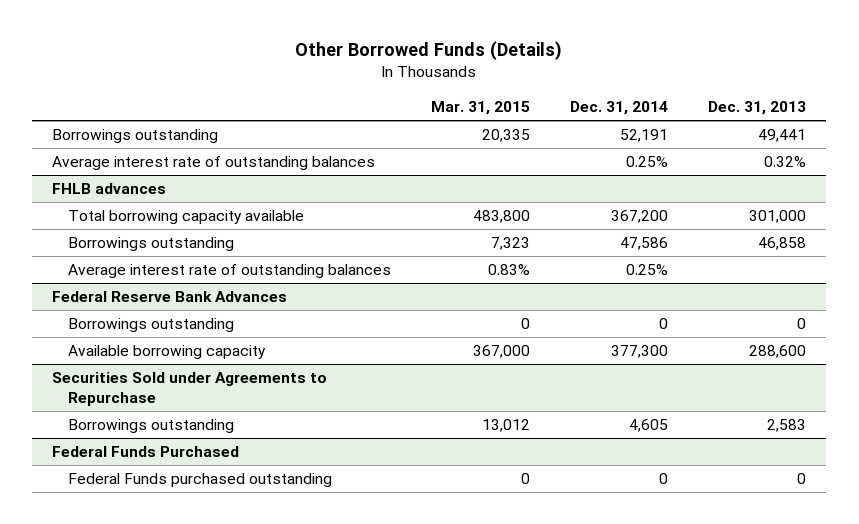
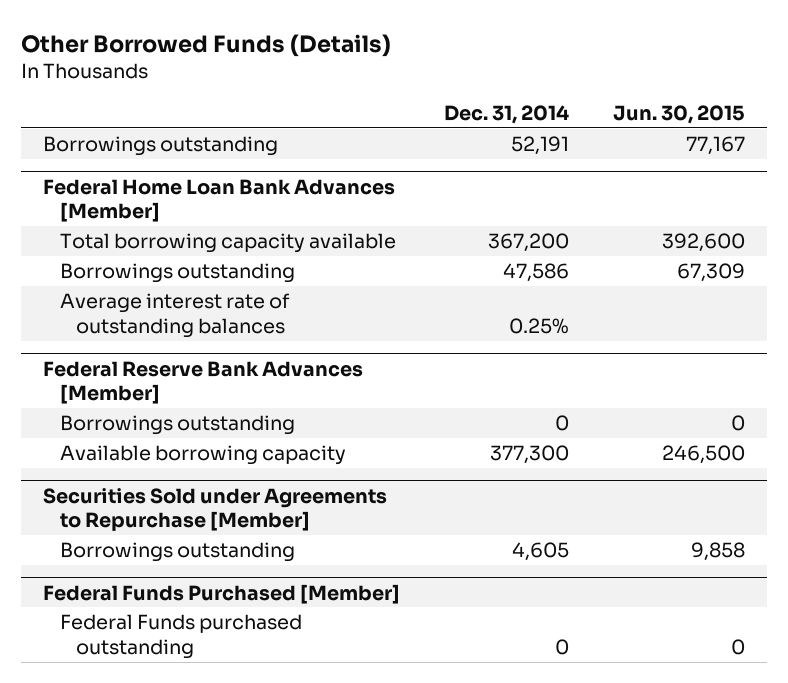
[431,100,531,115] Mar. 31, 2015 -> none
[708,100,807,115] Dec. 31, 2013 -> none
none -> [613,104,746,124] Jun. 30, 2015
[52,156,376,171] Average interest rate of outstanding balances -> none
[52,183,167,195] FHLB advances -> [43,178,396,223] Federal Home Loan Bank Advances [Member]
[52,291,288,303] Federal Reserve Bank Advances -> [43,360,364,405] Federal Reserve Bank Advances [Member]
[52,372,328,406] Securities Sold under Agreements to Repurchase -> [43,487,388,532] Securities Sold under Agreements to Repurchase [Member]
[52,446,240,458] Federal Funds Purchased -> [43,583,401,604] Federal Funds Purchased [Member]

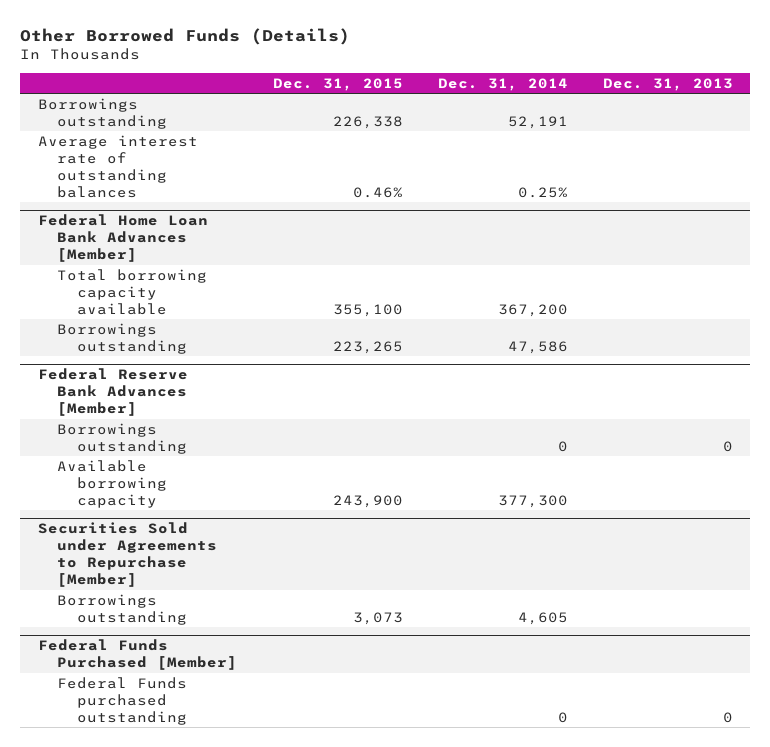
[613,104,746,124] Jun. 30, 2015 -> none
none -> [272,77,403,91] Dec. 31, 2015
none -> [602,77,733,91] Dec. 31, 2013
none -> [37,135,198,198] Average interest rate of outstanding balances
[59,293,290,338] Average interest rate of outstanding balances -> none

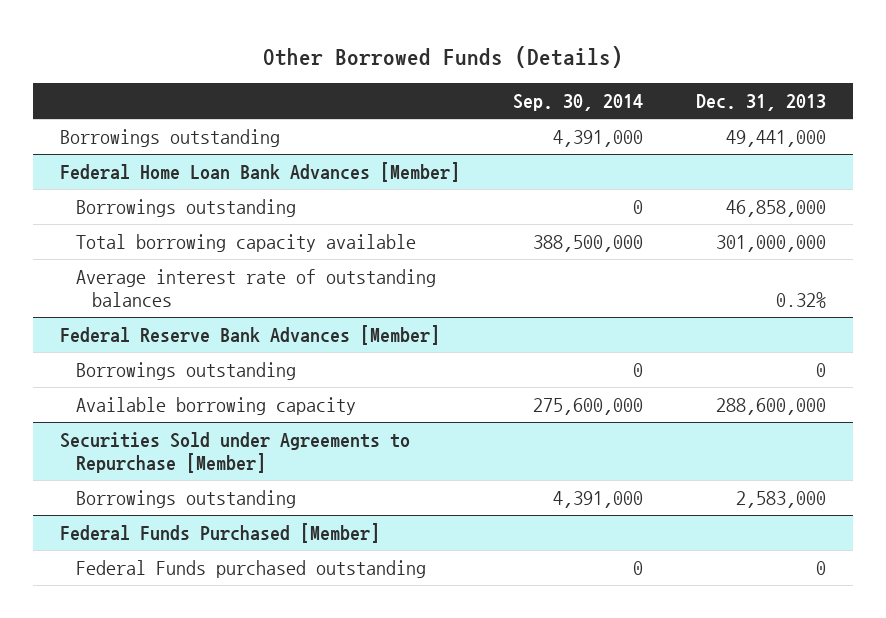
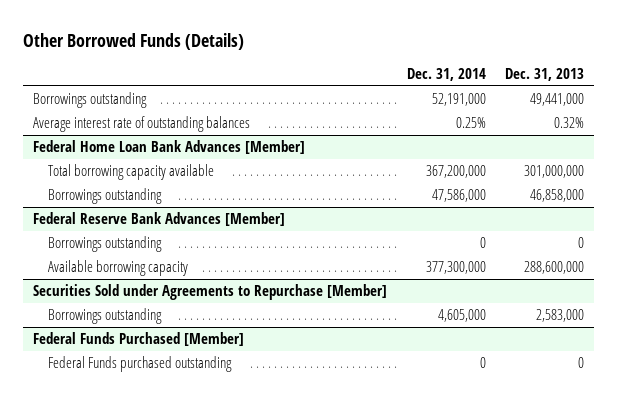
[513,94,644,112] Sep. 30, 2014 -> none
none -> [406,68,486,82] Dec. 31, 2014
none -> [32,116,250,133] Average interest rate of outstanding balances
[75,268,436,307] Average interest rate of outstanding balances -> none
[75,198,296,217] Borrowings outstanding -> [47,188,162,205] Borrowings outstanding

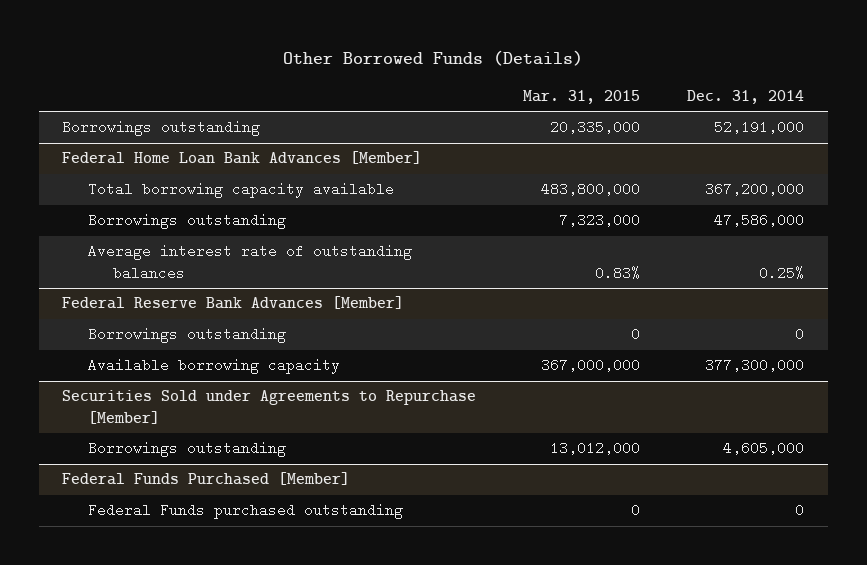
[505,68,585,82] Dec. 31, 2013 -> none
none -> [523,90,641,105] Mar. 31, 2015
[32,116,250,133] Average interest rate of outstanding balances -> none
none -> [87,244,412,280] Average interest rate of outstanding balances

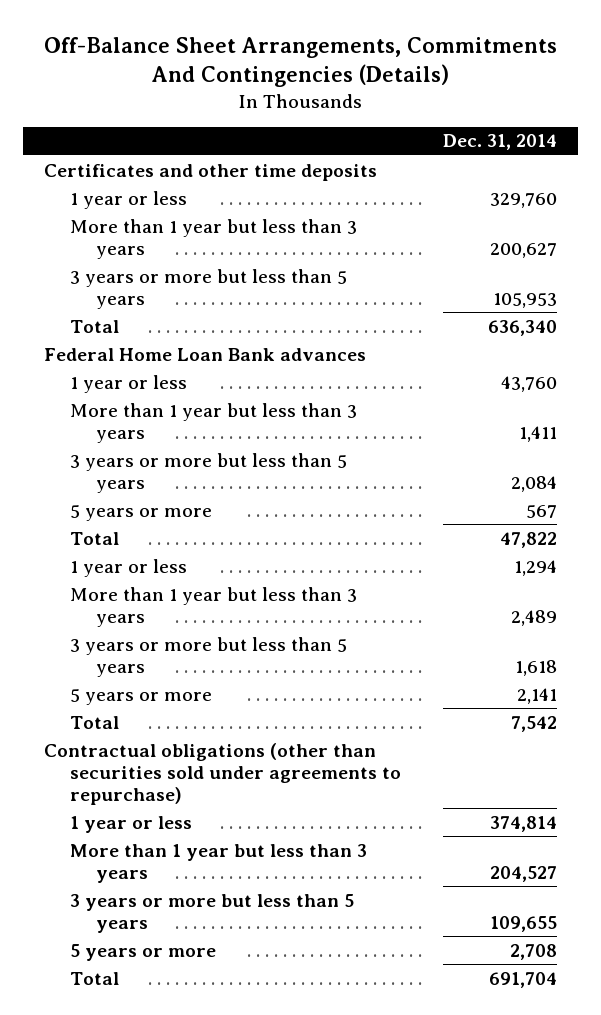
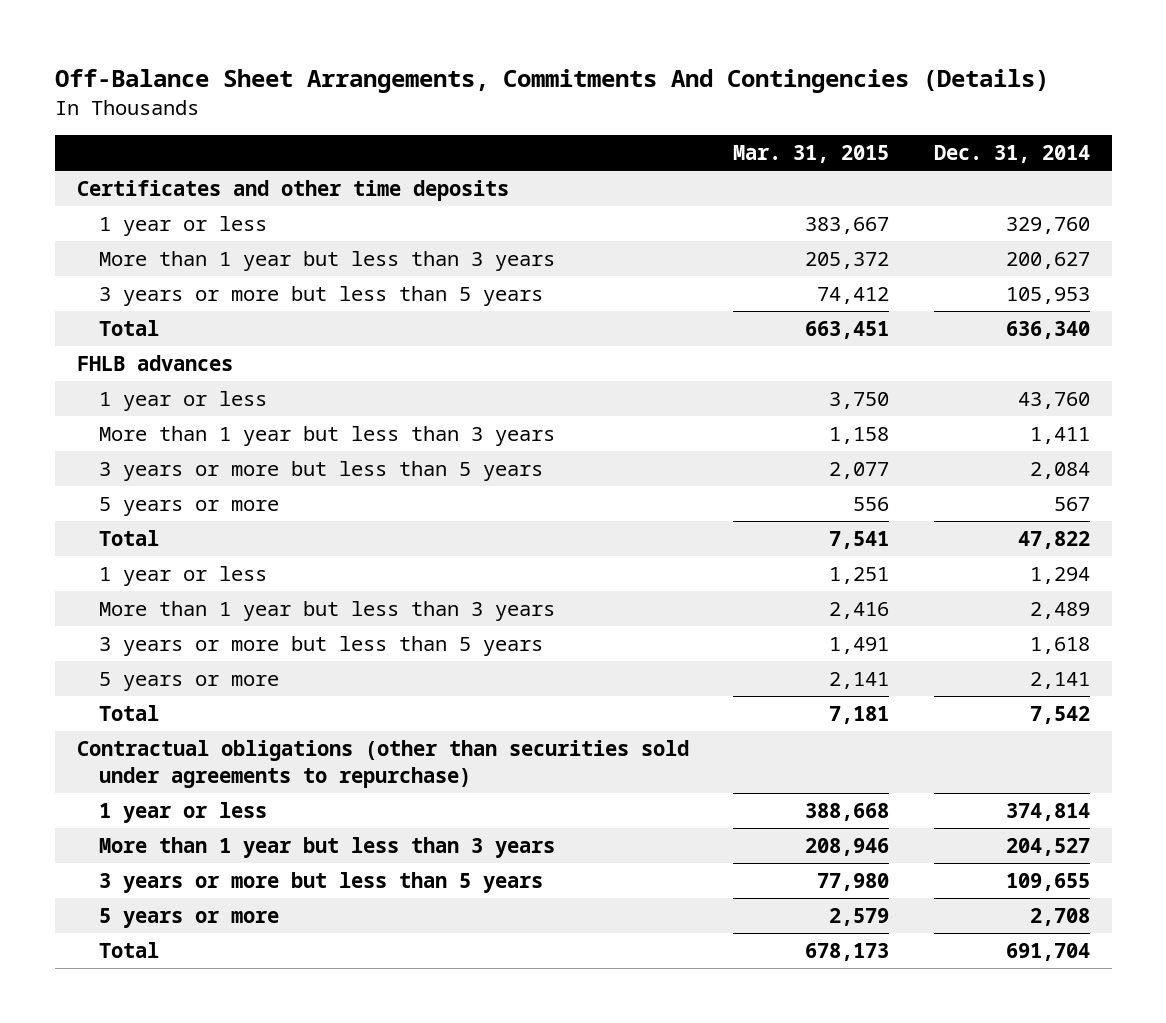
none -> [733,145,890,164] Mar. 31, 2015
[44,347,367,361] Federal Home Loan Bank advances -> [76,355,233,372] FHLB advances

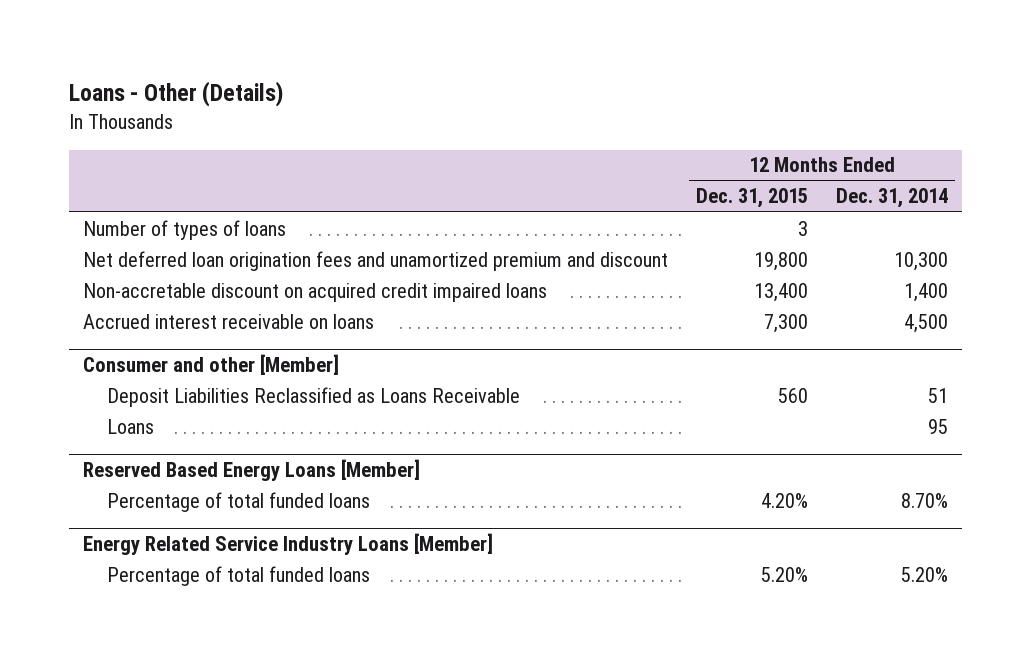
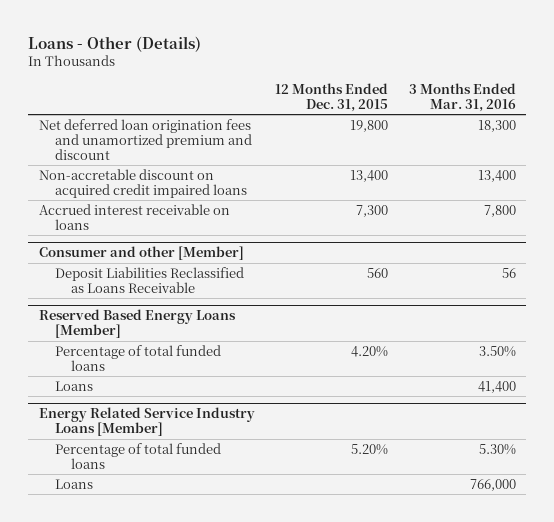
[836,188,949,209] Dec. 31, 2014 -> none
none -> [408,82,516,112] 3 Months Ended Mar. 31, 2016
[83,219,287,240] Number of types of loans -> none
[106,418,154,434] Loans -> none
none -> [54,380,93,391] Loans
none -> [54,478,93,489] Loans

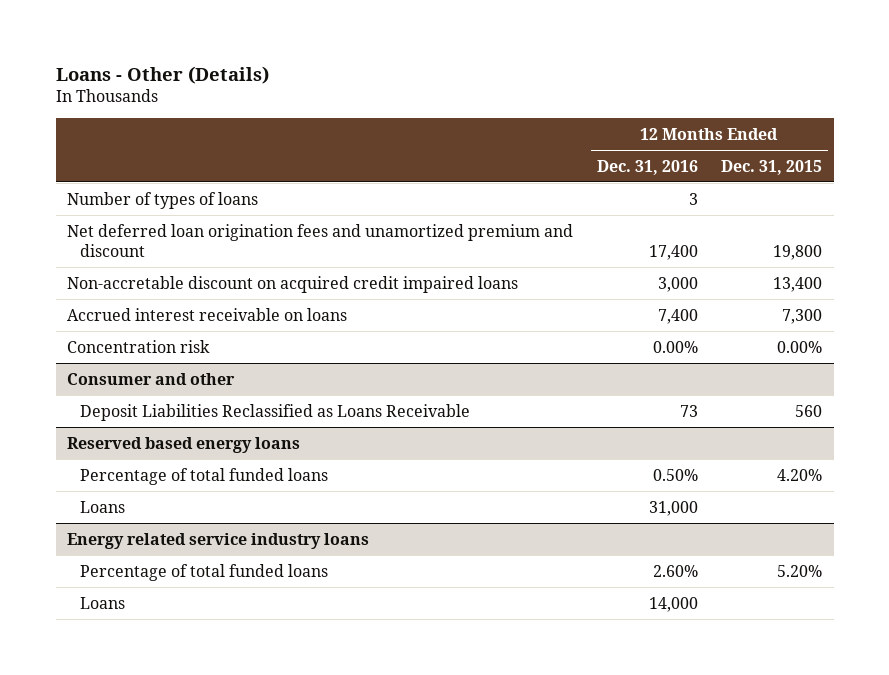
[408,82,516,112] 3 Months Ended Mar. 31, 2016 -> none
none -> [596,159,698,175] Dec. 31, 2016
none -> [67,191,259,209] Number of types of loans
none -> [67,339,211,353] Concentration risk
[38,246,244,261] Consumer and other [Member] -> [67,372,236,385] Consumer and other
[38,309,236,339] Reserved Based Energy Loans [Member] -> [67,436,301,453] Reserved based energy loans
[38,407,255,437] Energy Related Service Industry Loans [Member] -> [67,532,370,549] Energy related service industry loans

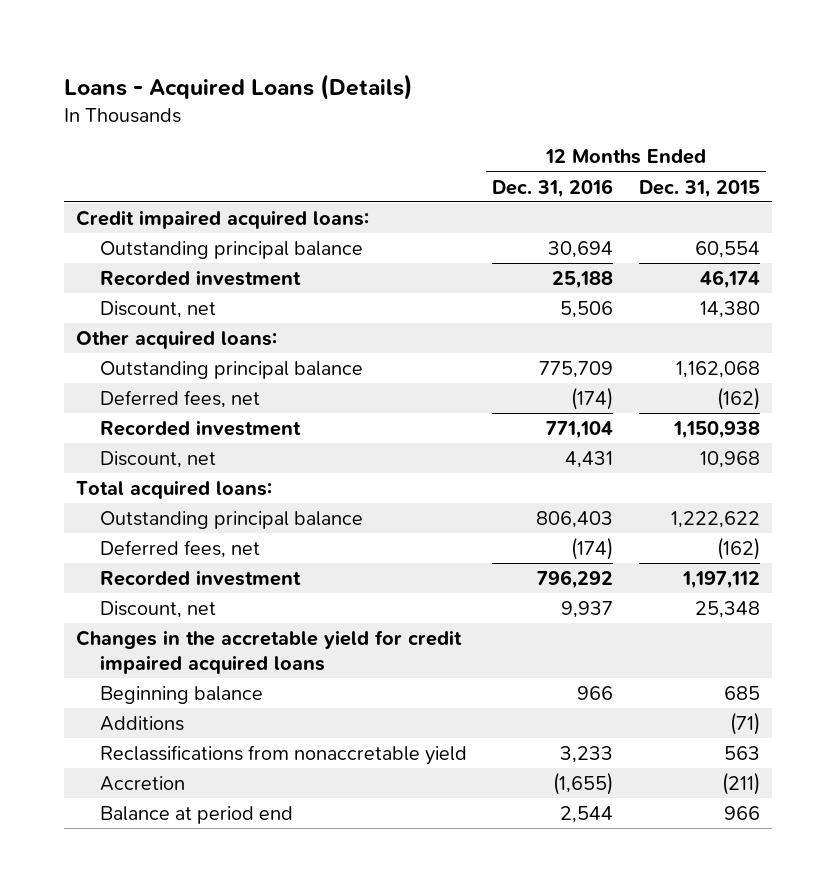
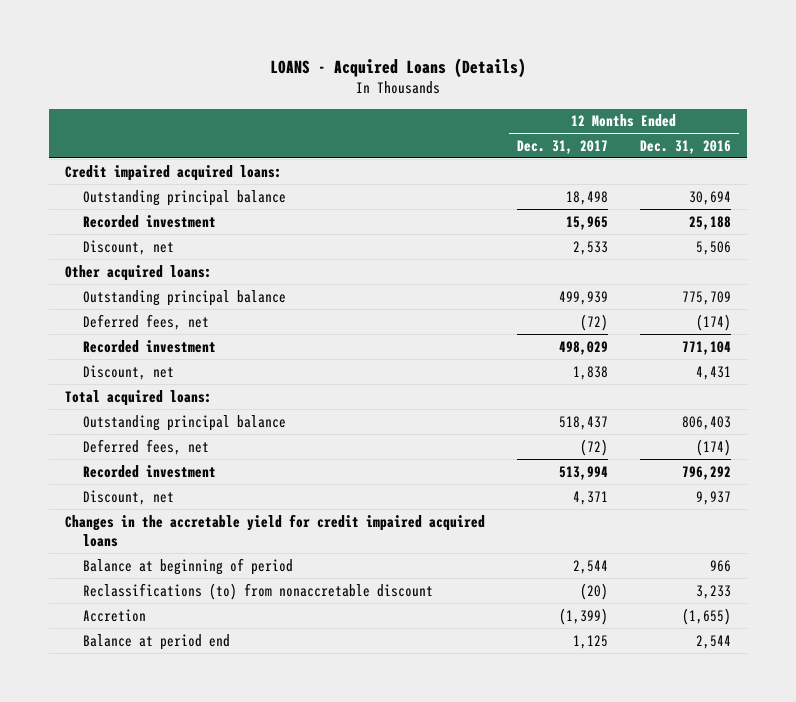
[63,73,413,100] Loans - Acquired Loans (Details) -> [270,57,527,78] LOANS - Acquired Loans (Details)
[638,179,760,198] Dec. 31, 2015 -> none
none -> [517,139,609,154] Dec. 31, 2017
[100,715,185,731] Additions -> none
[100,685,264,704] Beginning balance -> [82,557,293,575] Balance at beginning of period
[100,744,468,765] Reclassifications from nonaccretable yield -> [82,582,433,600] Reclassifications (to) from nonaccretable discount

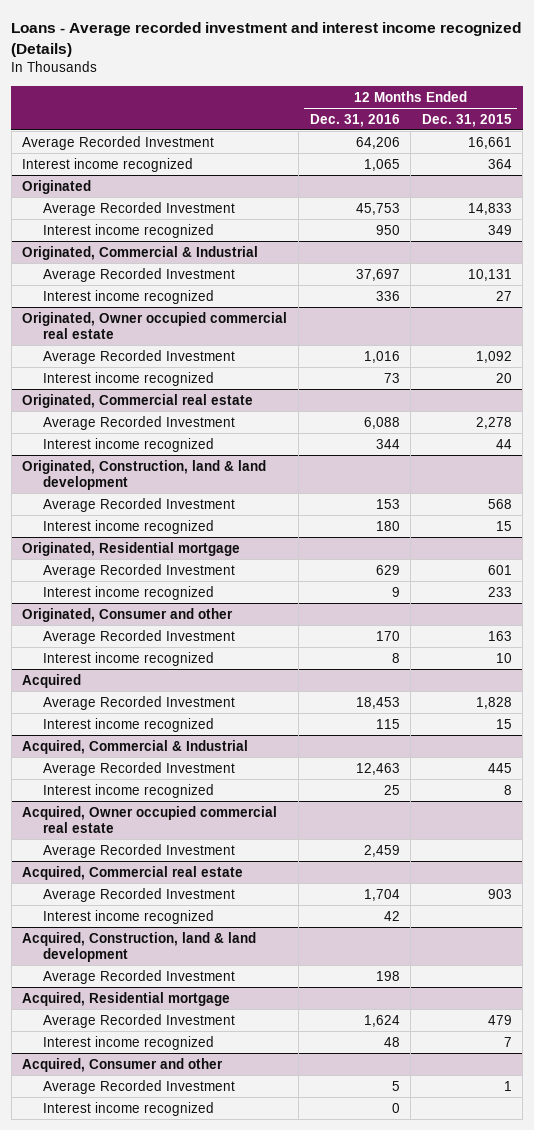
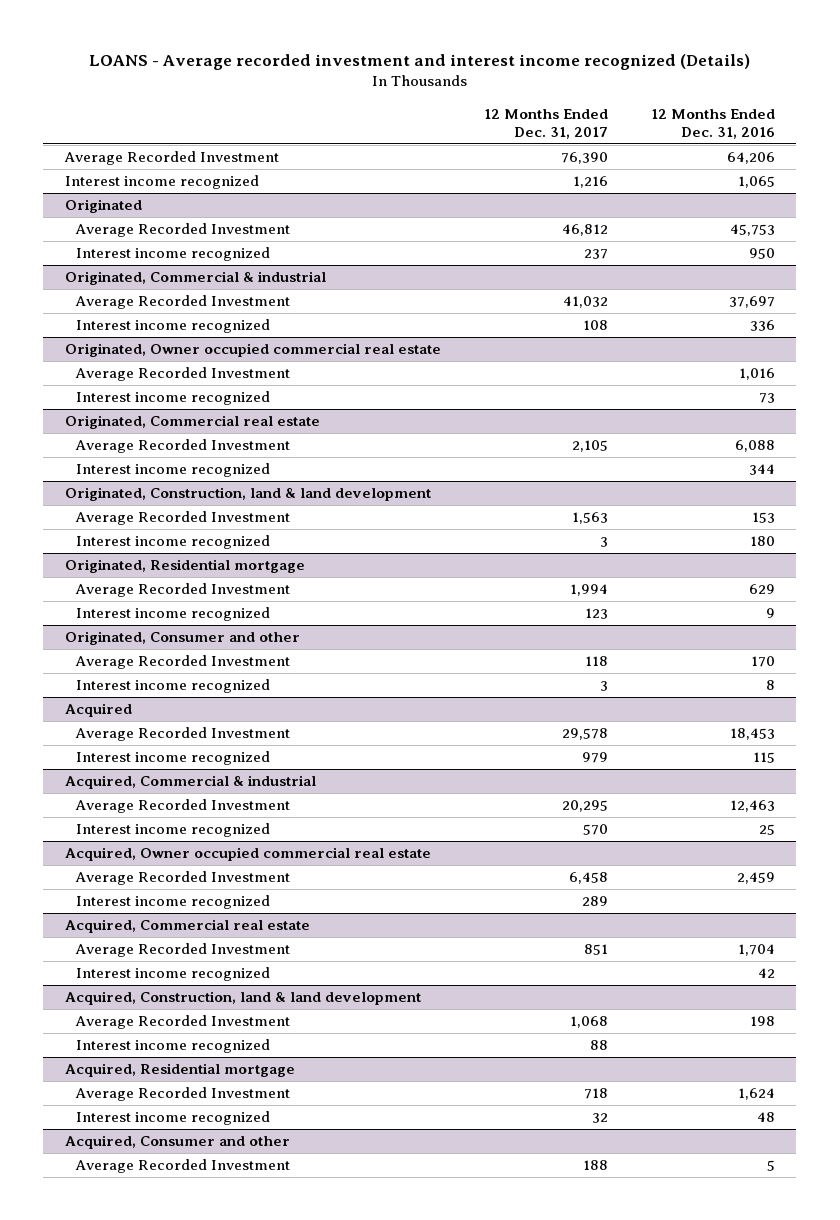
[11,21,522,57] Loans - Average recorded investment and interest income recognized (Details) -> [88,54,750,71] LOANS - Average recorded investment and interest income recognized (Details)
[421,113,512,127] Dec. 31, 2015 -> none
none -> [483,108,608,139] 12 Months Ended Dec. 31, 2017
[22,245,259,260] Originated, Commercial & Industrial -> [64,271,326,286] Originated, Commercial & industrial
[22,739,249,754] Acquired, Commercial & Industrial -> [64,775,316,790] Acquired, Commercial & industrial
none -> [76,895,271,910] Interest income recognized
none -> [76,1039,271,1054] Interest income recognized
[42,1101,214,1116] Interest income recognized -> none

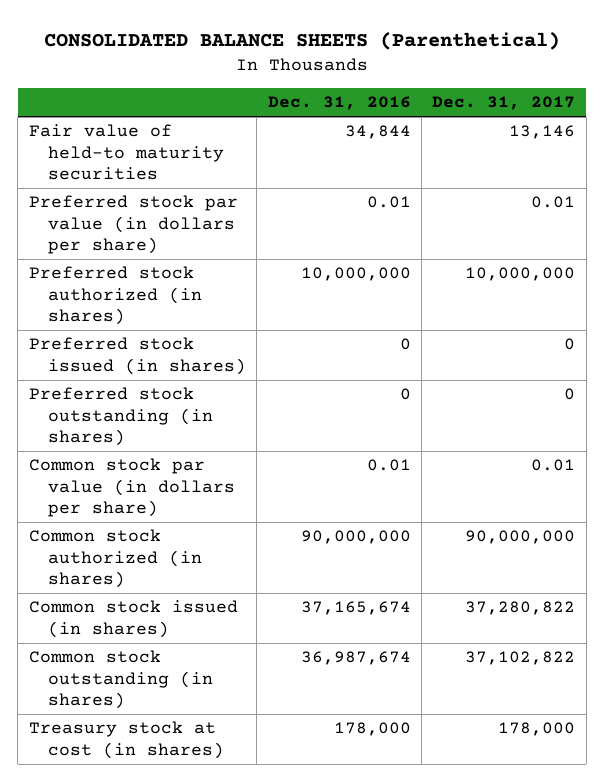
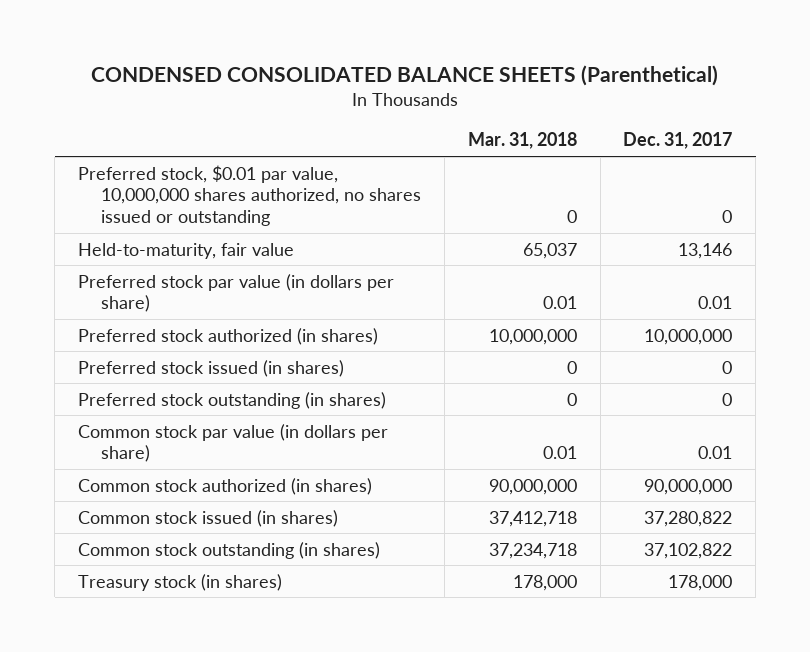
[44,31,561,50] CONSOLIDATED BALANCE SHEETS (Parenthetical) -> [91,65,719,87] CONDENSED CONSOLIDATED BALANCE SHEETS (Parenthetical)
[267,96,411,111] Dec. 31, 2016 -> none
none -> [467,132,577,150] Mar. 31, 2018
none -> [78,164,422,226] Preferred stock, $0.01 par value, 10,000,000 shares authorized, no shares issued or outstanding
[28,124,224,180] Fair value of held-to maturity securities -> [78,242,295,259] Held-to-maturity, fair value
[28,721,224,759] Treasury stock at cost (in shares) -> [78,573,283,591] Treasury stock (in shares)

